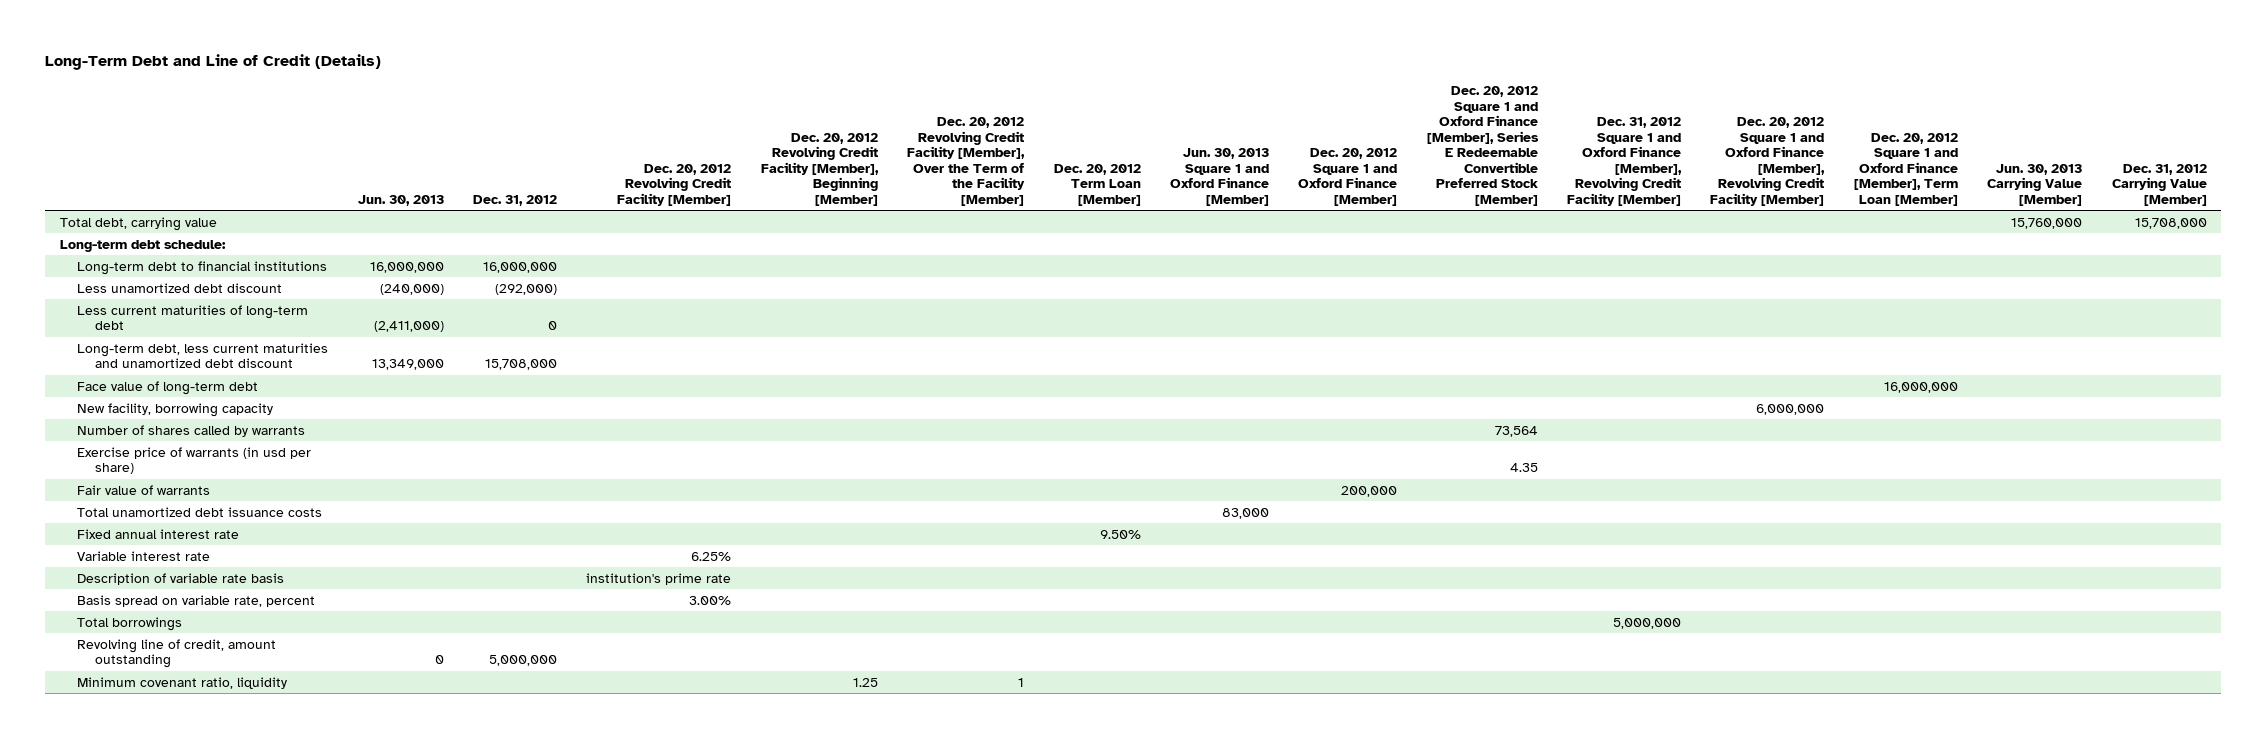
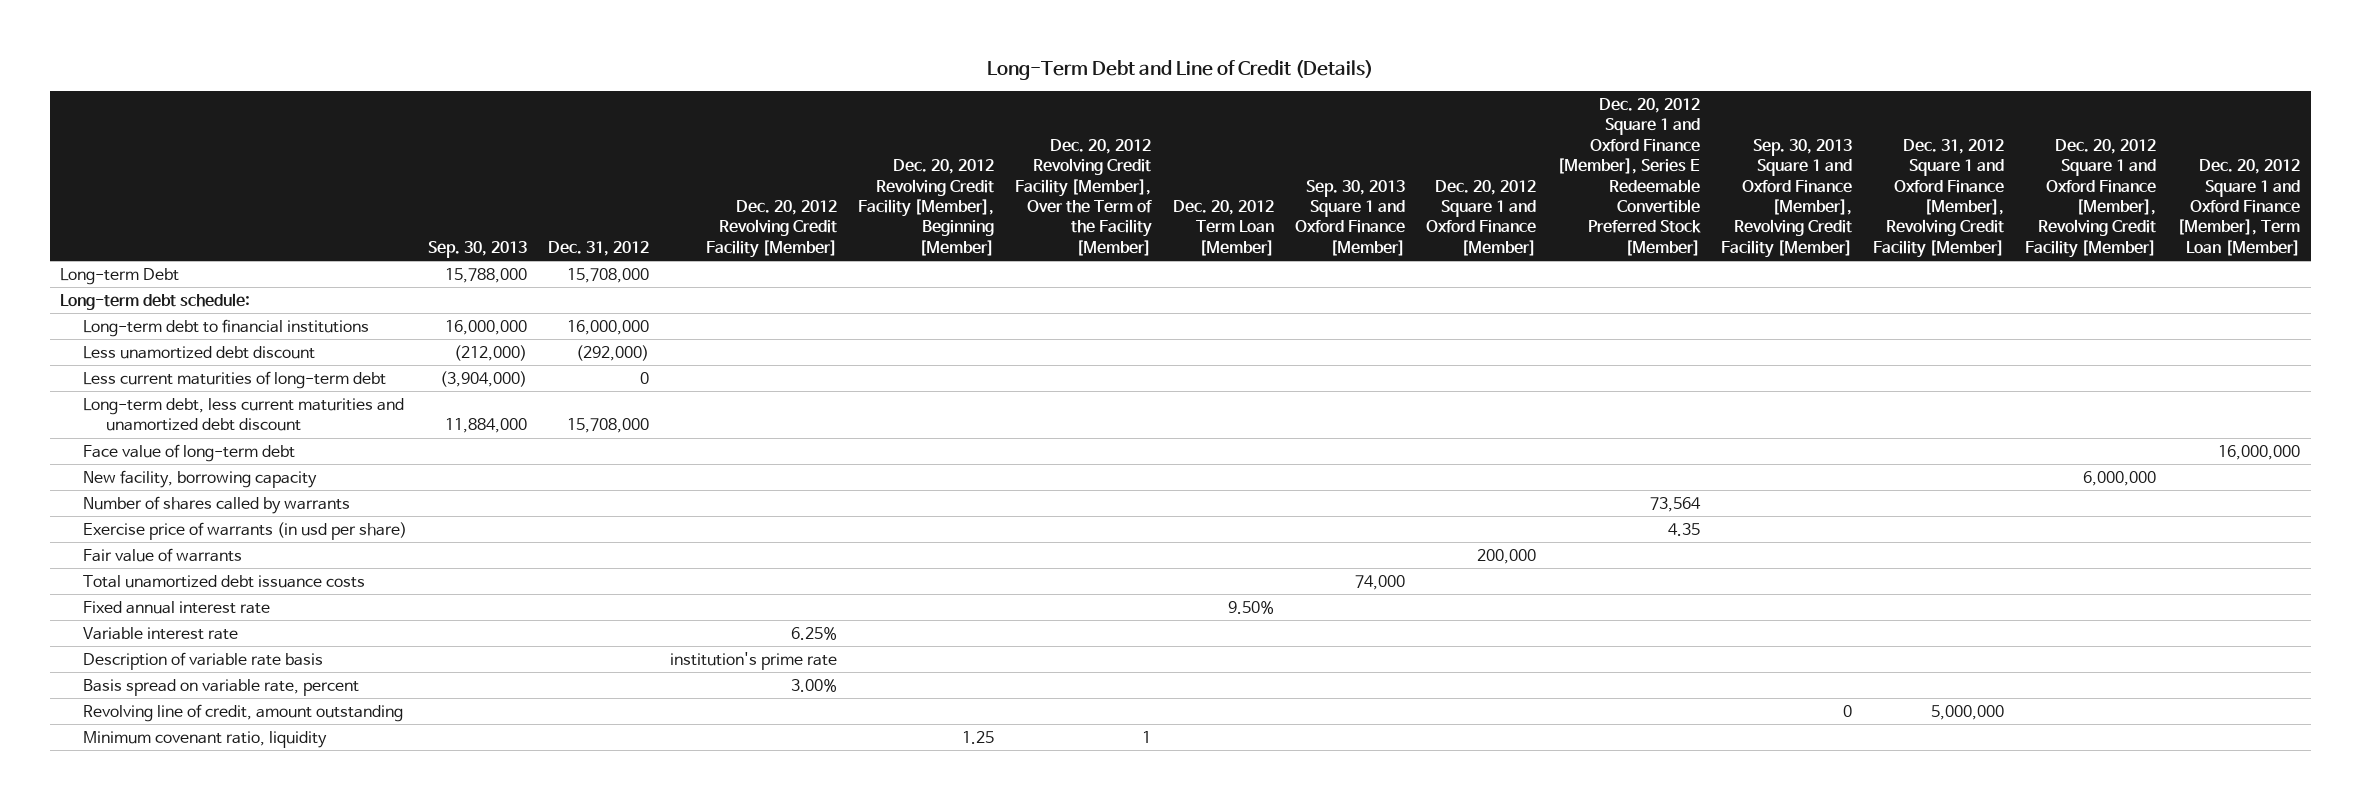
[357,194,444,206] Jun. 30, 2013 -> none
[1169,148,1269,206] Jun. 30, 2013 Square 1 and Oxford Finance [Member] -> none
[1987,163,2083,206] Jun. 30, 2013 Carrying Value [Member] -> none
[2111,163,2207,206] Dec. 31, 2012 Carrying Value [Member] -> none
none -> [428,240,528,258] Sep. 30, 2013
none -> [1294,179,1405,256] Sep. 30, 2013 Square 1 and Oxford Finance [Member]
none -> [1720,138,1852,258] Sep. 30, 2013 Square 1 and Oxford Finance [Member], Revolving Credit Facility [Member]
[59,216,217,231] Total debt, carrying value -> none
none -> [60,268,180,286] Long-term Debt
[77,638,277,669] Revolving line of credit, amount outstanding -> none
[77,616,183,631] Total borrowings -> [82,704,403,723] Revolving line of credit, amount outstanding

